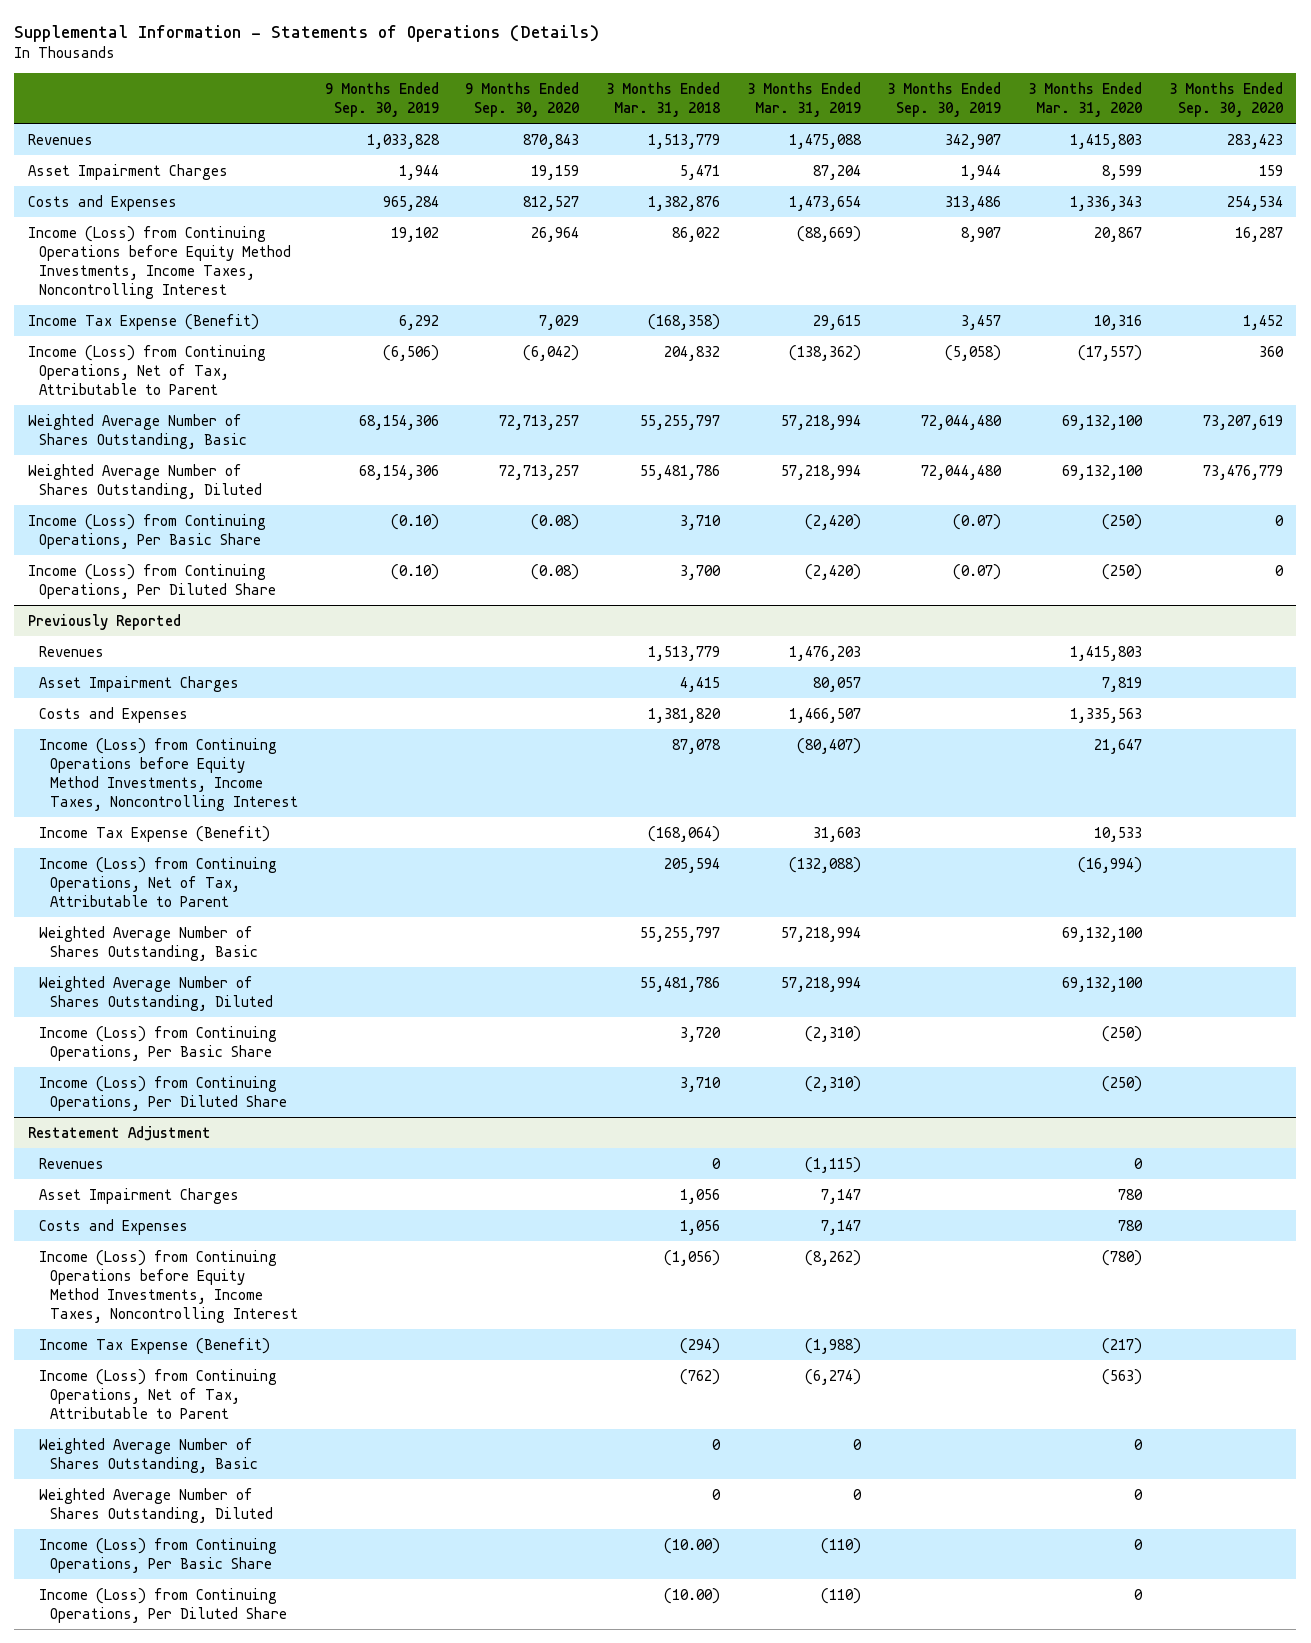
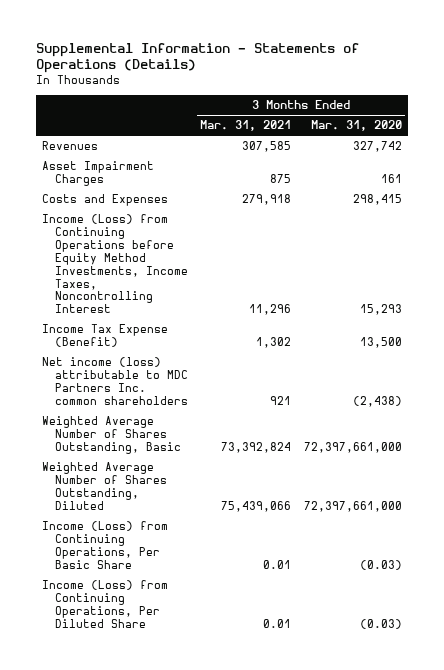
[324,81,439,118] 9 Months Ended Sep. 30, 2019 -> none
[465,81,580,118] 9 Months Ended Sep. 30, 2020 -> none
[606,81,721,118] 3 Months Ended Mar. 31, 2018 -> none
[746,81,861,118] 3 Months Ended Mar. 31, 2019 -> none
[887,81,1002,118] 3 Months Ended Sep. 30, 2019 -> none
[1168,81,1283,118] 3 Months Ended Sep. 30, 2020 -> none
none -> [200,120,292,132] Mar. 31, 2021
[27,613,181,630] Previously Reported -> none
[38,645,104,657] Revenues -> none
[38,675,239,692] Asset Impairment Charges -> none
[38,706,188,723] Costs and Expenses -> none
[38,737,298,812] Income (Loss) from Continuing Operations before Equity Method Investments, Income Taxes, Noncontrolling Interest -> none
[38,825,270,842] Income Tax Expense (Benefit) -> none
[38,856,277,908] Income (Loss) from Continuing Operations, Net of Tax, Attributable to Parent -> none
[38,925,258,961] Weighted Average Number of Shares Outstanding, Basic -> none
[38,975,273,1011] Weighted Average Number of Shares Outstanding, Diluted -> none
[38,1025,277,1061] Income (Loss) from Continuing Operations, Per Basic Share -> none
[38,1075,287,1111] Income (Loss) from Continuing Operations, Per Diluted Share -> none
[27,1125,211,1141] Restatement Adjustment -> none
[38,1157,104,1169] Revenues -> none
[38,1187,239,1204] Asset Impairment Charges -> none
[38,1218,188,1235] Costs and Expenses -> none
[38,1249,298,1324] Income (Loss) from Continuing Operations before Equity Method Investments, Income Taxes, Noncontrolling Interest -> none
[38,1337,270,1354] Income Tax Expense (Benefit) -> none
[38,1368,277,1420] Income (Loss) from Continuing Operations, Net of Tax, Attributable to Parent -> none
[38,1437,258,1473] Weighted Average Number of Shares Outstanding, Basic -> none
[38,1487,273,1523] Weighted Average Number of Shares Outstanding, Diluted -> none
[38,1537,277,1573] Income (Loss) from Continuing Operations, Per Basic Share -> none
[38,1587,287,1623] Income (Loss) from Continuing Operations, Per Diluted Share -> none
[1070,133,1143,149] 1,415,803 -> [353,141,403,153] 327,742
[1102,164,1143,180] 8,599 -> [381,174,403,184] 161
[1070,195,1143,211] 1,336,343 -> [353,194,403,206] 298,415
[1094,226,1143,242] 20,867 -> [360,304,403,316] 15,293
[1094,314,1143,330] 10,316 -> [360,337,403,349] 13,500
[27,344,266,396] Income (Loss) from Continuing Operations, Net of Tax, Attributable to Parent -> [42,357,188,405] Net income (loss) attributable to MDC Partners Inc. common shareholders
[1078,344,1143,361] (17,557) -> [353,395,403,407] (2,438)
[1062,414,1144,430] 69,132,100 -> [304,442,403,454] 72,397,661,000
[1062,464,1144,480] 69,132,100 -> [304,500,403,512] 72,397,661,000
[1102,513,1143,530] (250) -> [360,559,403,570] (0.03)
[1102,563,1143,580] (250) -> [360,618,403,629] (0.03)

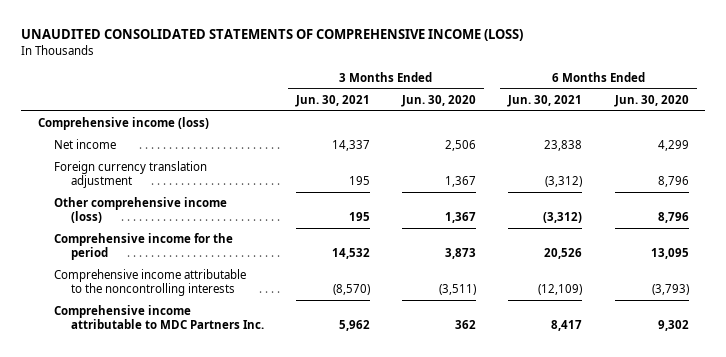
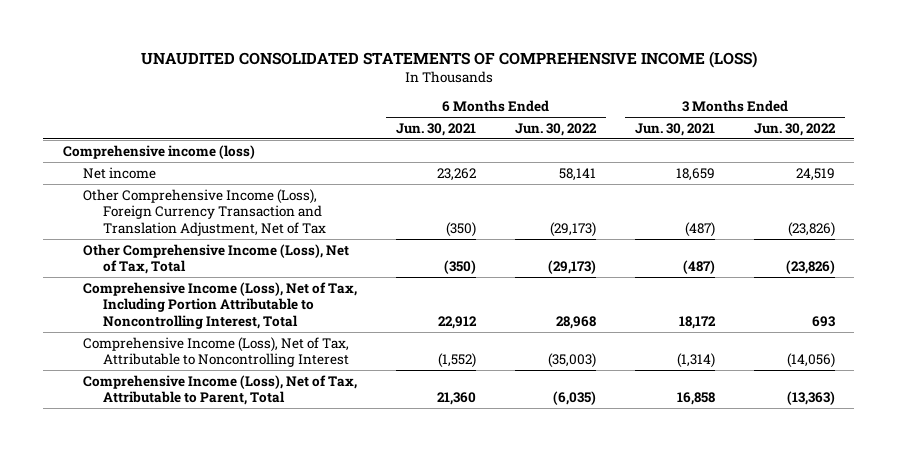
[401,94,477,107] Jun. 30, 2020 -> none
[613,94,689,107] Jun. 30, 2020 -> none
none -> [514,122,597,136] Jun. 30, 2022
none -> [753,122,836,136] Jun. 30, 2022
[54,233,234,261] Comprehensive income for the period -> none
[332,140,371,152] 14,337 -> [675,167,715,181] 18,659
[544,140,583,152] 23,838 -> [436,167,476,181] 23,262
[54,161,208,189] Foreign currency translation adjustment -> [82,188,327,236] Other Comprehensive Income (Loss), Foreign Currency Transaction and Translation Adjustment, Net of Tax
[349,176,371,186] 195 -> [684,221,715,237] (487)
[545,176,583,188] (3,312) -> [445,221,476,237] (350)
[54,197,228,224] Other comprehensive income (loss) -> [82,243,349,275] Other Comprehensive Income (Loss), Net of Tax, Total
[349,212,371,222] 195 -> [682,260,715,275] (487)
[543,212,583,224] (3,312) -> [443,260,476,275] (350)
none -> [82,281,357,329] Comprehensive Income (Loss), Net of Tax, Including Portion Attributable to Noncontrolling Interest, Total
[54,269,247,297] Comprehensive income attributable to the noncontrolling interests -> [82,336,350,368] Comprehensive Income (Loss), Net of Tax, Attributable to Noncontrolling Interest
[333,284,371,296] (8,570) -> [676,353,715,369] (1,314)
[538,284,583,296] (12,109) -> [437,353,476,369] (1,552)
[54,305,265,330] Comprehensive income attributable to MDC Partners Inc. -> [82,374,357,406] Comprehensive Income (Loss), Net of Tax, Attributable to Parent, Total
[339,320,371,332] 5,962 -> [676,392,715,406] 16,858
[551,320,583,332] 8,417 -> [436,392,476,406] 21,360

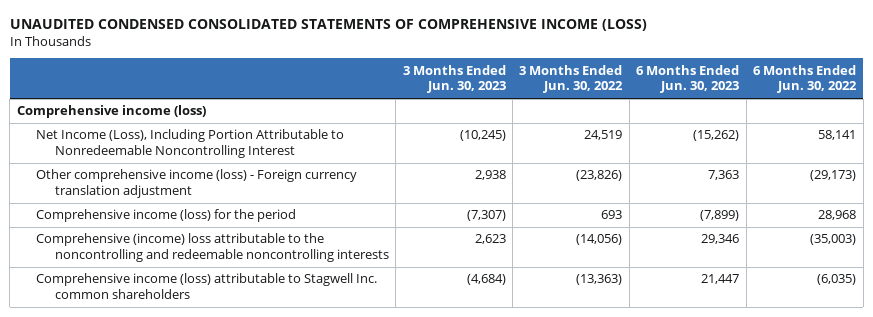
[140,50,757,68] UNAUDITED CONSOLIDATED STATEMENTS OF COMPREHENSIVE INCOME (LOSS) -> [9,19,647,32] UNAUDITED CONDENSED CONSOLIDATED STATEMENTS OF COMPREHENSIVE INCOME (LOSS)
[395,122,476,136] Jun. 30, 2021 -> none
[634,122,715,136] Jun. 30, 2021 -> none
none -> [402,64,506,94] 3 Months Ended Jun. 30, 2023
none -> [636,64,740,94] 6 Months Ended Jun. 30, 2023
[82,243,349,275] Other Comprehensive Income (Loss), Net of Tax, Total -> none
[82,166,156,179] Net income -> [35,129,344,159] Net Income (Loss), Including Portion Attributable to Nonredeemable Noncontrolling Interest
[82,188,327,236] Other Comprehensive Income (Loss), Foreign Currency Transaction and Translation Adjustment, Net of Tax -> [35,169,357,199] Other comprehensive income (loss) - Foreign currency translation adjustment
[82,281,357,329] Comprehensive Income (Loss), Net of Tax, Including Portion Attributable to Noncontrolling Interest, Total -> [35,209,296,223] Comprehensive income (loss) for the period
[82,336,350,368] Comprehensive Income (Loss), Net of Tax, Attributable to Noncontrolling Interest -> [35,233,389,263] Comprehensive (income) loss attributable to the noncontrolling and redeemable noncontrolling interests
[82,374,357,406] Comprehensive Income (Loss), Net of Tax, Attributable to Parent, Total -> [35,273,377,300] Comprehensive income (loss) attributable to Stagwell Inc. common shareholders

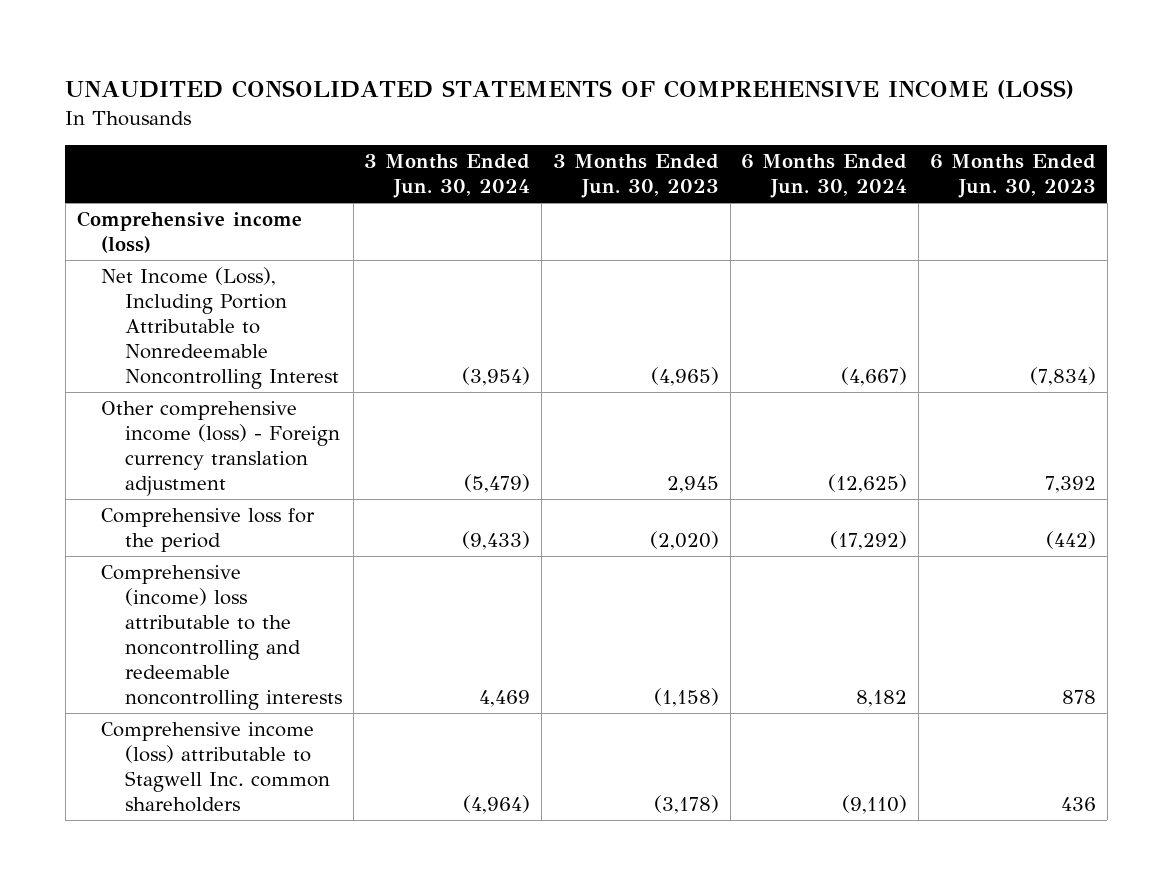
[9,19,647,32] UNAUDITED CONDENSED CONSOLIDATED STATEMENTS OF COMPREHENSIVE INCOME (LOSS) -> [65,80,1075,100] UNAUDITED CONSOLIDATED STATEMENTS OF COMPREHENSIVE INCOME (LOSS)
[519,64,624,94] 3 Months Ended Jun. 30, 2022 -> none
[753,64,858,94] 6 Months Ended Jun. 30, 2022 -> none
none -> [364,154,531,199] 3 Months Ended Jun. 30, 2024
none -> [741,154,908,199] 6 Months Ended Jun. 30, 2024
[459,130,506,142] (10,245) -> [650,366,719,386] (4,965)
[693,130,740,142] (15,262) -> [1030,366,1097,386] (7,834)
[474,170,506,181] 2,938 -> [666,475,719,493] 2,945
[708,170,740,181] 7,363 -> [1045,475,1097,493] 7,392
[35,209,296,223] Comprehensive income (loss) for the period -> [100,508,315,553] Comprehensive loss for the period
[466,210,506,222] (7,307) -> [649,531,719,551] (2,020)
[700,210,740,222] (7,899) -> [1046,531,1097,550] (442)
[474,234,506,245] 2,623 -> [653,687,719,707] (1,158)
[701,234,740,245] 29,346 -> [1062,689,1097,704] 878
[466,274,506,286] (4,684) -> [653,794,719,814] (3,178)
[701,274,740,285] 21,447 -> [1061,796,1097,811] 436

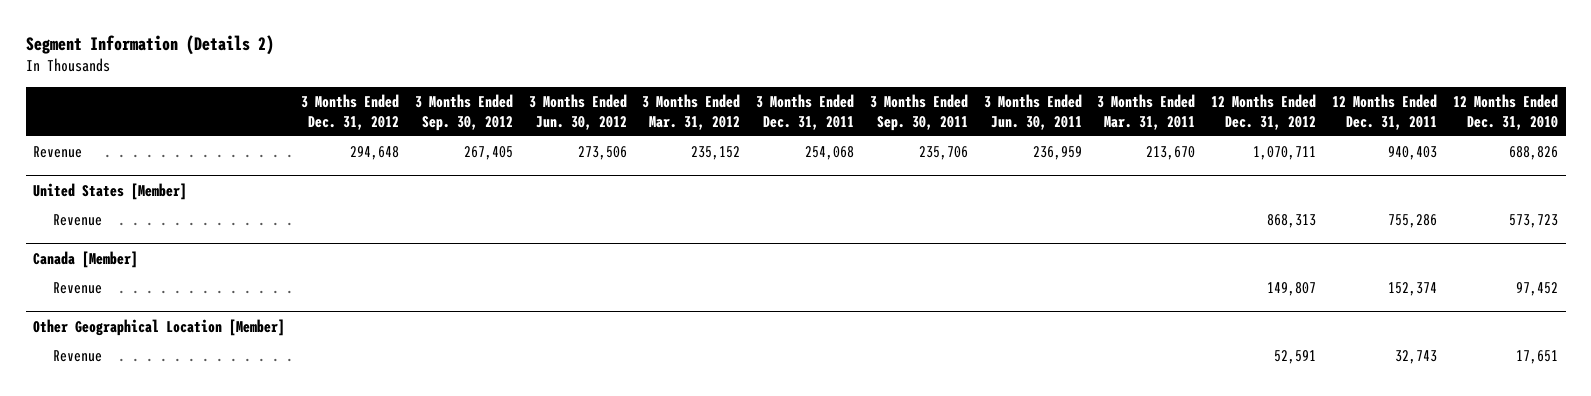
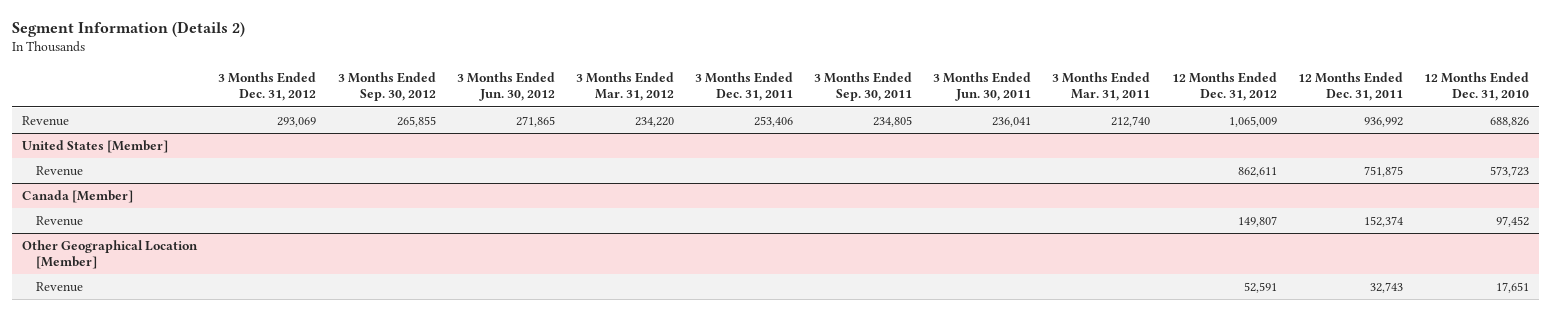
[350,145,400,160] 294,648 -> [277,117,317,128] 293,069
[463,145,513,160] 267,405 -> [396,116,436,128] 265,855
[577,145,627,160] 273,506 -> [515,116,555,128] 271,865
[691,145,741,160] 235,152 -> [634,117,674,128] 234,220
[805,145,855,160] 254,068 -> [753,116,793,128] 253,406
[918,145,968,160] 235,706 -> [873,116,913,128] 234,805
[1032,145,1082,160] 236,959 -> [992,117,1032,128] 236,041
[1146,145,1196,160] 213,670 -> [1111,116,1151,128] 212,740
[1253,145,1317,160] 1,070,711 -> [1228,116,1277,128] 1,065,009
[1387,145,1437,160] 940,403 -> [1363,117,1403,128] 936,992
[1267,213,1317,228] 868,313 -> [1237,167,1277,178] 862,611
[1387,213,1437,228] 755,286 -> [1363,166,1403,178] 751,875

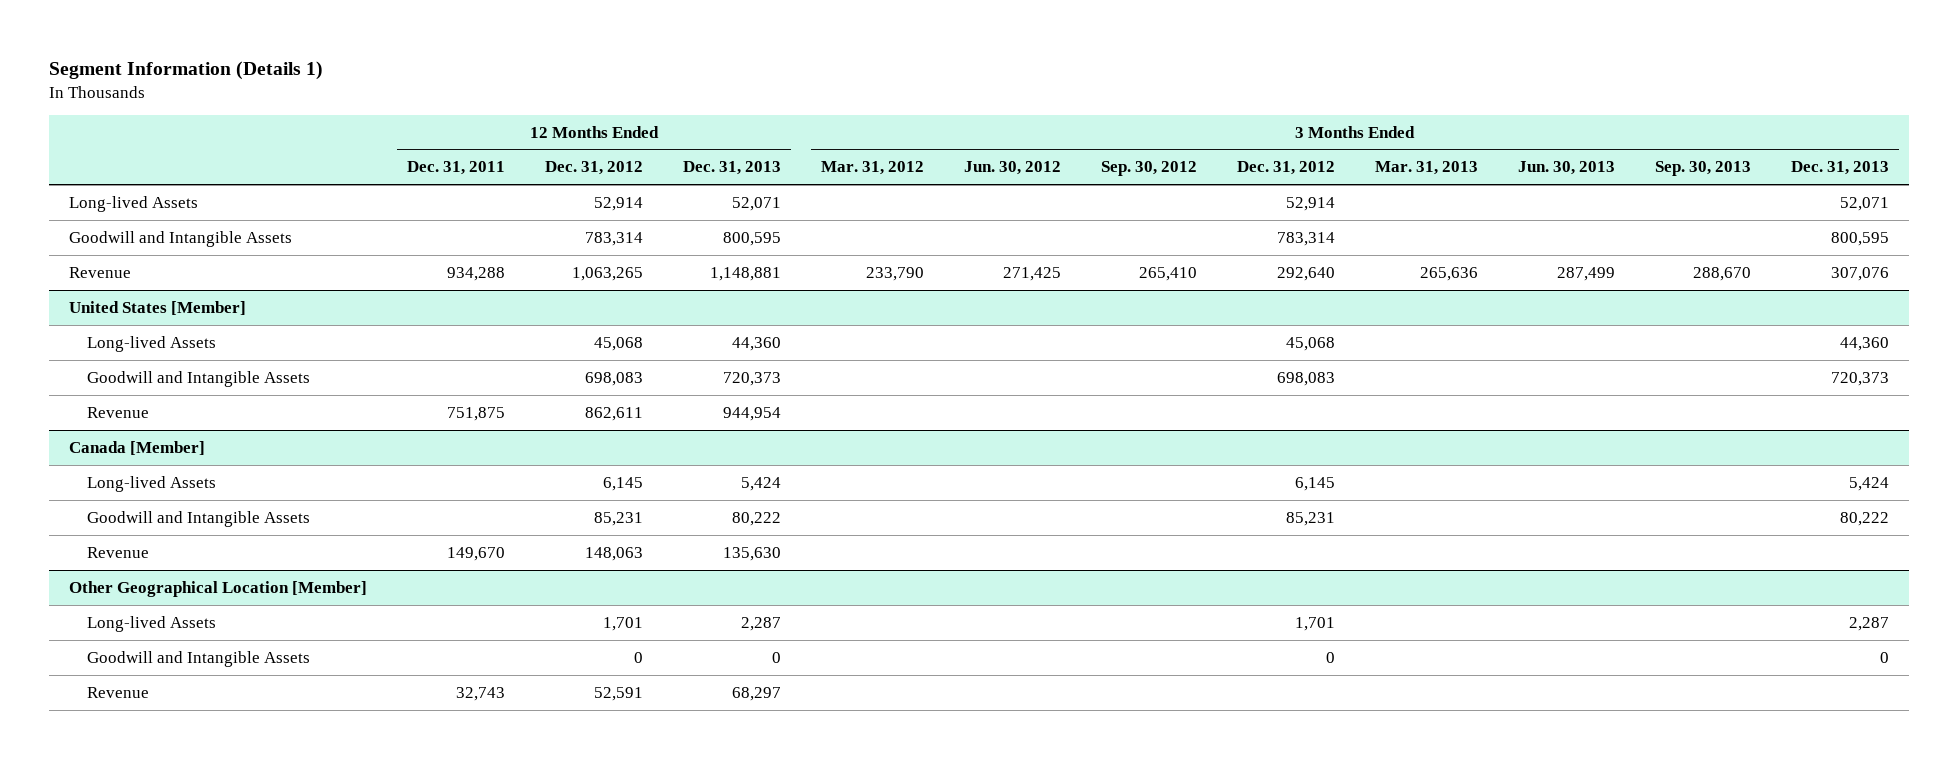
[11,20,245,37] Segment Information (Details 2) -> [48,61,323,81] Segment Information (Details 1)
[694,72,793,102] 3 Months Ended Dec. 31, 2011 -> none
[814,72,913,102] 3 Months Ended Sep. 30, 2011 -> none
[933,72,1032,102] 3 Months Ended Jun. 30, 2011 -> none
[1052,72,1151,102] 3 Months Ended Mar. 31, 2011 -> none
[1423,72,1529,102] 12 Months Ended Dec. 31, 2010 -> none
none -> [682,161,781,176] Dec. 31, 2013
none -> [1374,161,1478,176] Mar. 31, 2013
none -> [1517,161,1615,176] Jun. 30, 2013
none -> [1654,161,1751,177] Sep. 30, 2013
none -> [1790,161,1889,176] Dec. 31, 2013
none -> [68,195,198,212] Long-lived Assets
none -> [68,230,292,247] Goodwill and Intangible Assets
[277,117,317,128] 293,069 -> [1276,266,1335,281] 292,640
[396,116,436,128] 265,855 -> [1138,266,1197,281] 265,410
[515,116,555,128] 271,865 -> [1002,266,1061,281] 271,425
[634,117,674,128] 234,220 -> [865,266,924,281] 233,790
[1228,116,1277,128] 1,065,009 -> [571,266,643,281] 1,063,265
[1363,117,1403,128] 936,992 -> [446,266,505,281] 934,288
none -> [87,335,217,352] Long-lived Assets
none -> [87,370,311,387] Goodwill and Intangible Assets
none -> [87,475,217,492] Long-lived Assets
none -> [87,510,311,527] Goodwill and Intangible Assets
[1237,216,1277,228] 149,807 -> [584,546,643,561] 148,063
[1363,216,1403,228] 152,374 -> [446,546,505,561] 149,670
none -> [87,615,217,632] Long-lived Assets
none -> [87,650,311,667] Goodwill and Intangible Assets

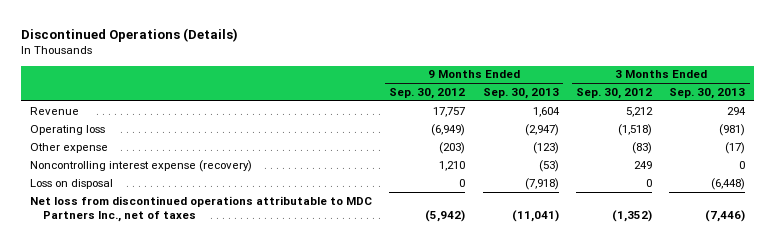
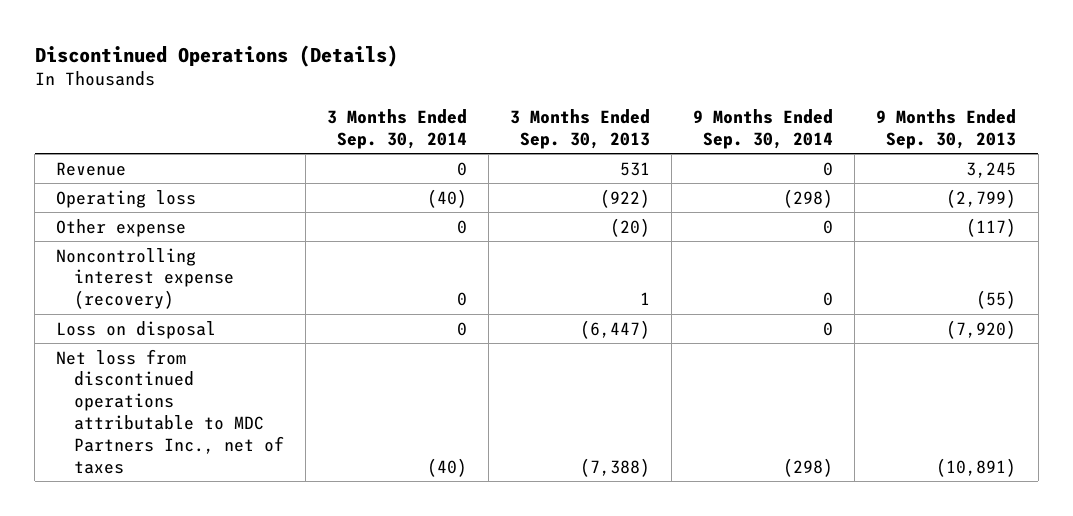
[389,88,466,100] Sep. 30, 2012 -> none
[575,88,652,100] Sep. 30, 2012 -> none
none -> [327,109,468,149] 3 Months Ended Sep. 30, 2014
none -> [693,109,834,149] 9 Months Ended Sep. 30, 2014
[532,106,560,117] 1,604 -> [966,161,1017,178] 3,245
[727,106,747,115] 294 -> [620,161,651,176] 531
[524,123,559,136] (2,947) -> [946,188,1017,208] (2,799)
[719,123,746,136] (981) -> [600,188,651,208] (922)
[532,141,559,154] (123) -> [966,217,1017,237] (117)
[725,141,746,154] (17) -> [610,217,651,237] (20)
[538,159,559,172] (53) -> [976,290,1017,310] (55)
[739,160,746,169] 0 -> [640,292,651,306] 1
[524,177,559,190] (7,918) -> [946,319,1017,339] (7,920)
[711,177,746,190] (6,448) -> [580,319,651,339] (6,447)
[511,210,559,223] (11,041) -> [936,457,1017,477] (10,891)
[705,210,746,223] (7,446) -> [580,457,651,477] (7,388)

